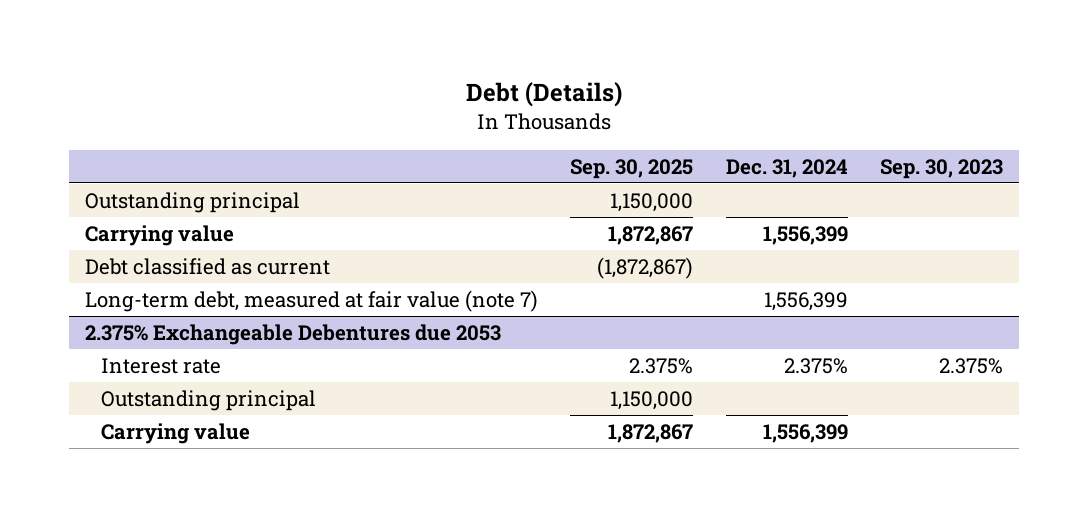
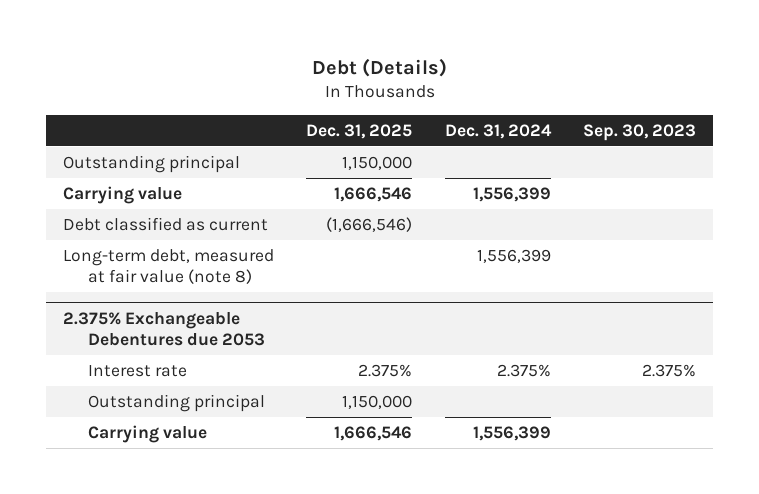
[570,158,694,179] Sep. 30, 2025 -> none
none -> [306,123,413,139] Dec. 31, 2025
[85,289,539,312] Long-term debt, measured at fair value (note 7) -> [62,248,274,285] Long-term debt, measured at fair value (note 8)

